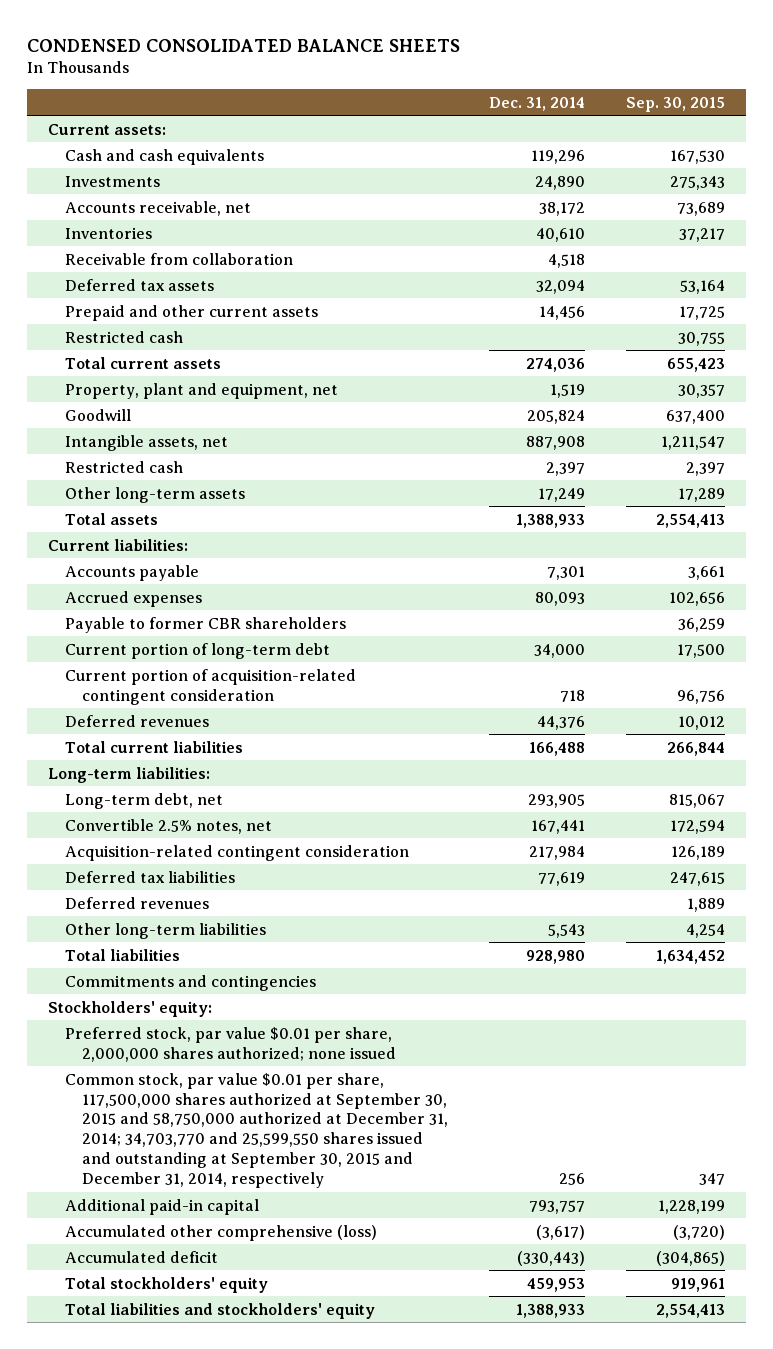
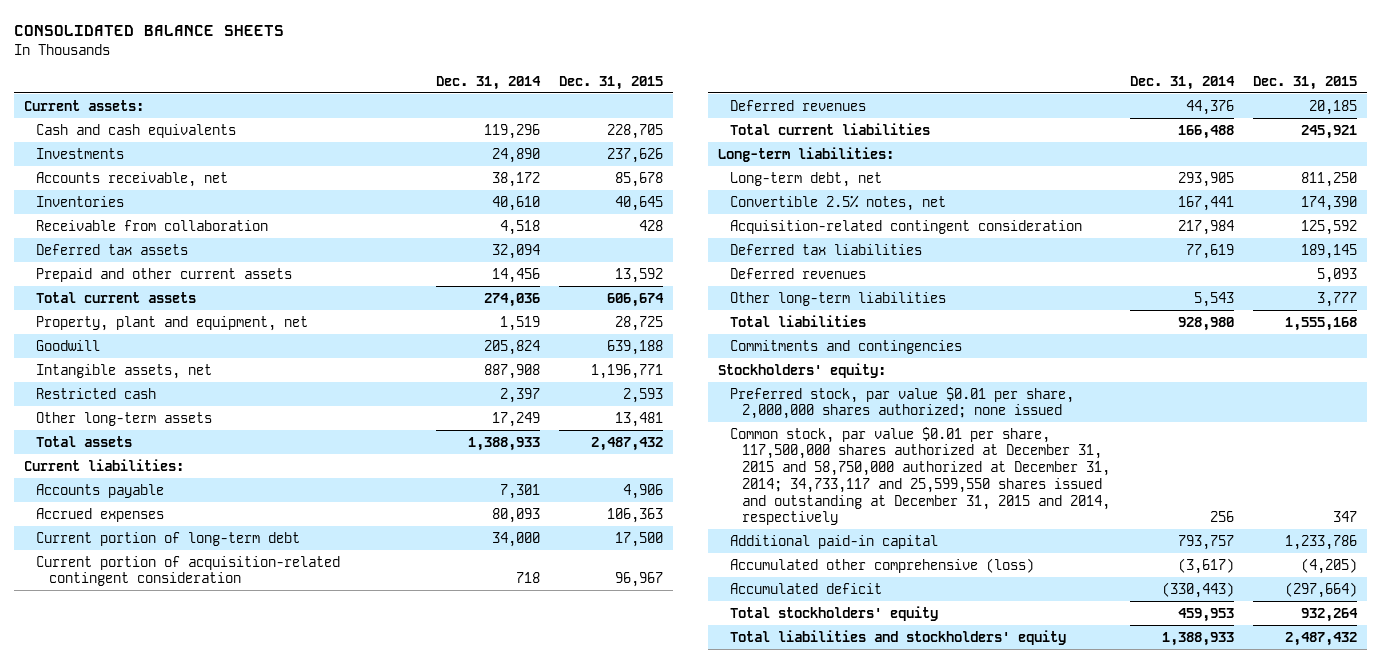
[27,38,461,52] CONDENSED CONSOLIDATED BALANCE SHEETS -> [14,25,285,37] CONSOLIDATED BALANCE SHEETS
[626,96,726,112] Sep. 30, 2015 -> none
none -> [559,75,664,90] Dec. 31, 2015
[64,330,183,343] Restricted cash -> none
[64,616,346,633] Payable to former CBR shareholders -> none
[64,1072,448,1189] Common stock, par value $0.01 per share, 117,500,000 shares authorized at September 30, 2015 and 58,750,000 authorized at December 31, 2014; 34,703,770 and 25,599,550 shares issued and outstanding at September 30, 2015 and December 31, 2014, respectively -> [730,426,1111,526] Common stock, par value $0.01 per share, 117,500,000 shares authorized at December 31, 2015 and 58,750,000 authorized at December 31, 2014; 34,733,117 and 25,599,550 shares issued and outstanding at December 31, 2015 and 2014, respectively

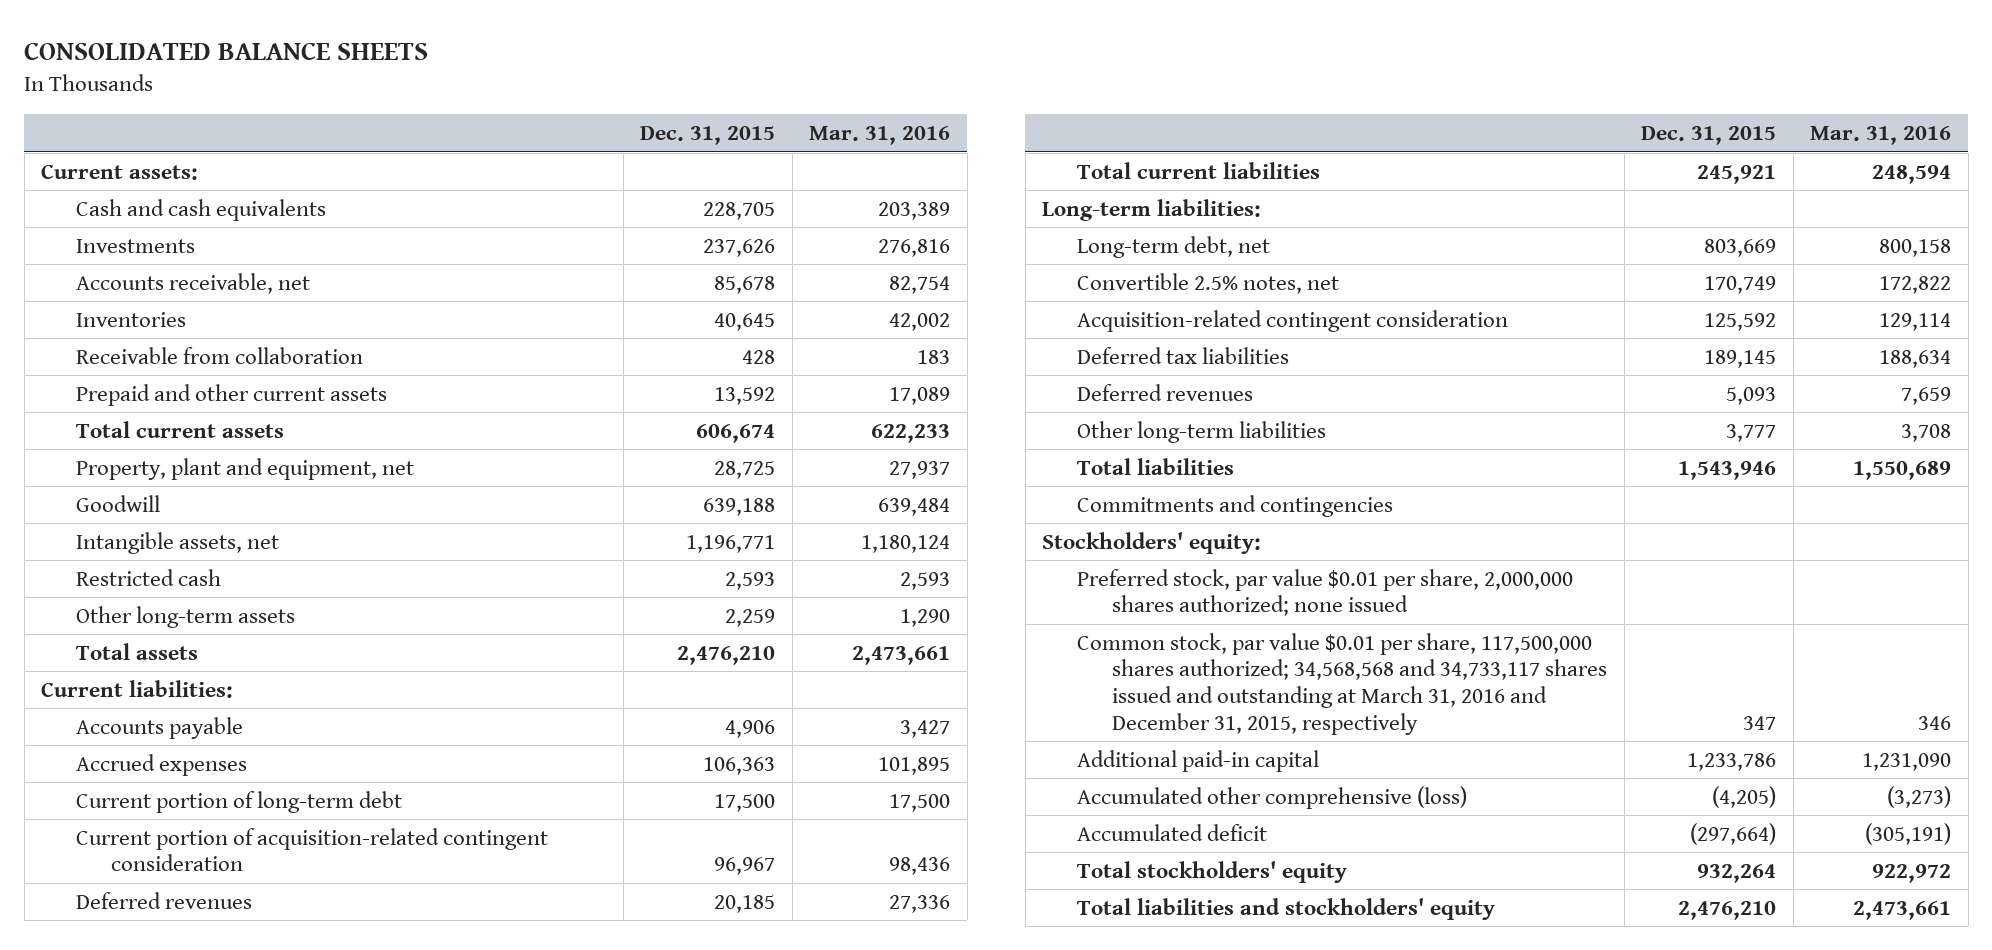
[436,75,542,90] Dec. 31, 2014 -> none
none -> [809,126,951,146] Mar. 31, 2016
[36,243,189,255] Deferred tax assets -> none
[615,411,664,427] 13,481 -> [725,608,776,627] 2,259
[591,436,664,451] 2,487,432 -> [677,645,776,665] 2,476,210
[1301,171,1358,187] 811,250 -> [1704,238,1777,257] 803,669
[1301,195,1358,211] 174,390 -> [1704,275,1777,294] 170,749
[1285,316,1358,331] 1,555,168 -> [1678,460,1777,480] 1,543,946
[730,426,1111,526] Common stock, par value $0.01 per share, 117,500,000 shares authorized at December 31, 2015 and 58,750,000 authorized at December 31, 2014; 34,733,117 and 25,599,550 shares issued and outstanding at December 31, 2015 and 2014, respectively -> [1077,632,1608,735] Common stock, par value $0.01 per share, 117,500,000 shares authorized; 34,568,568 and 34,733,117 shares issued and outstanding at March 31, 2016 and December 31, 2015, respectively
[1285,631,1358,646] 2,487,432 -> [1678,900,1777,920] 2,476,210

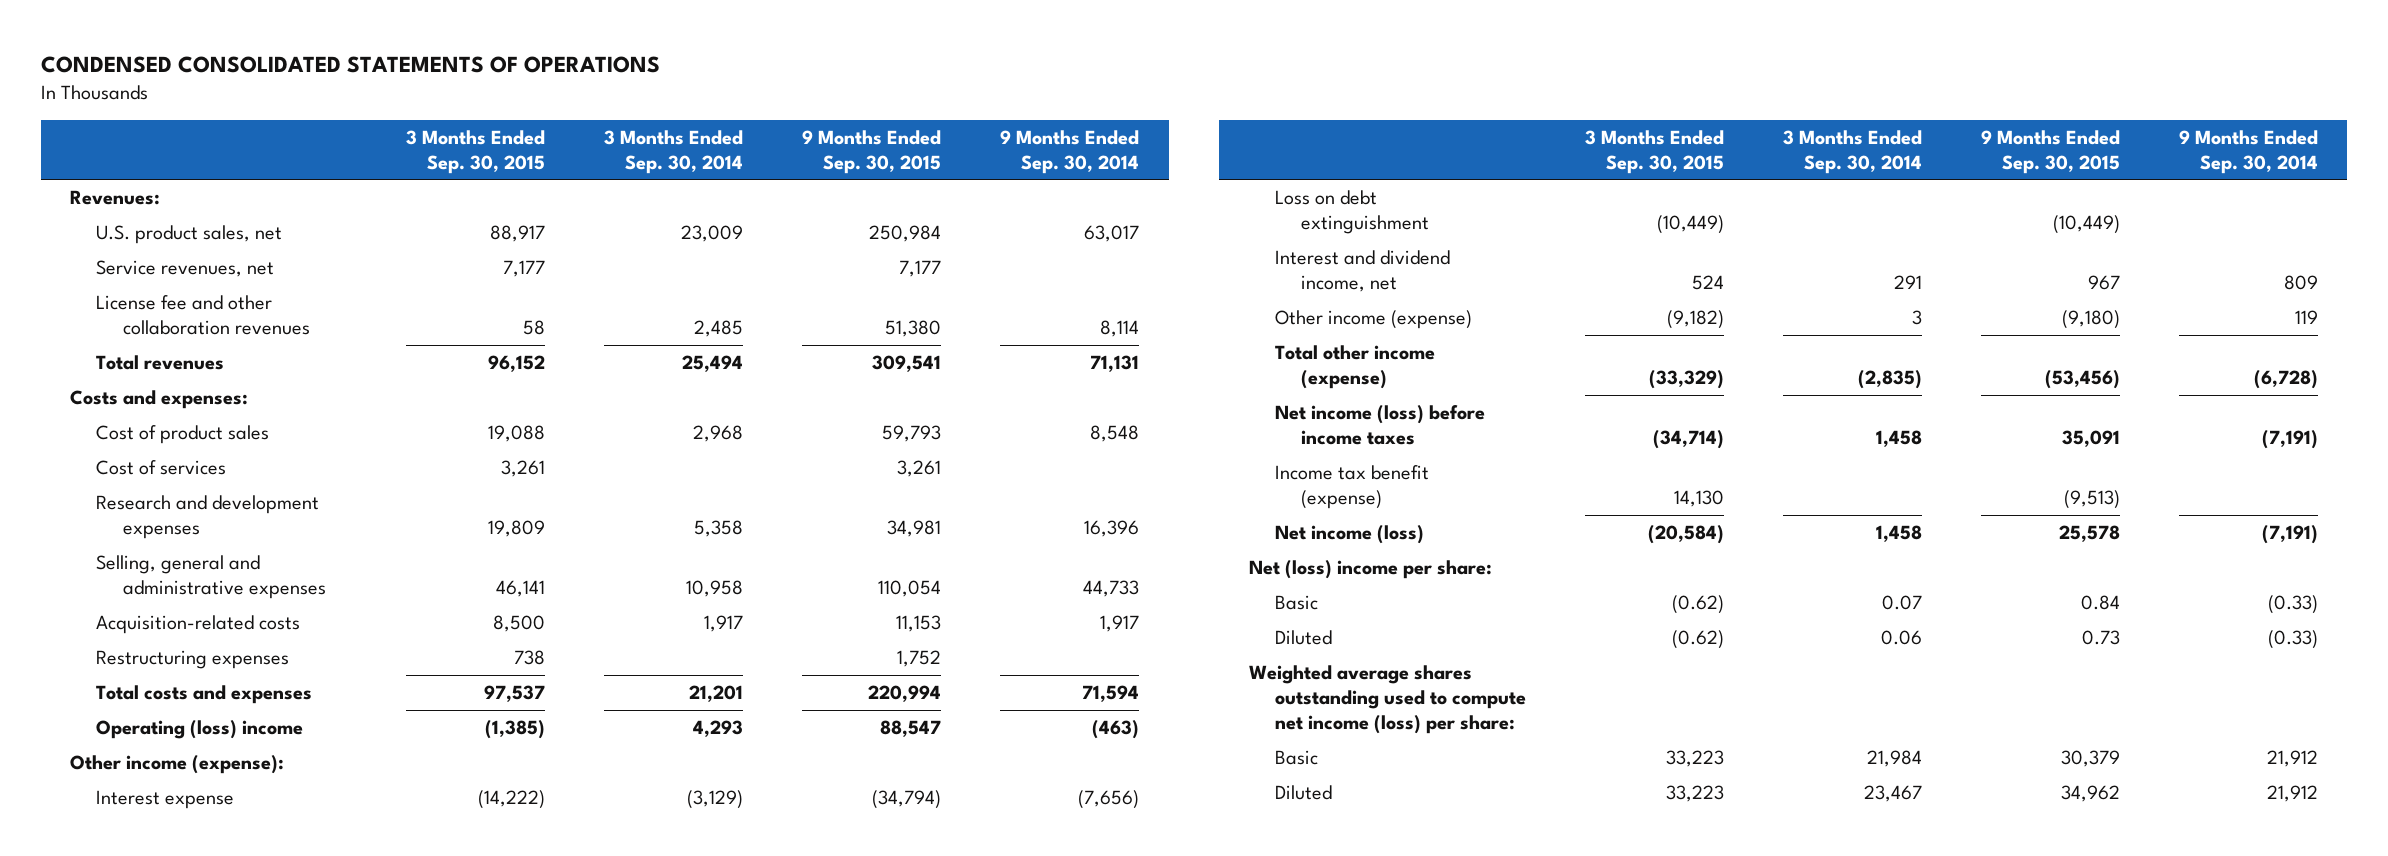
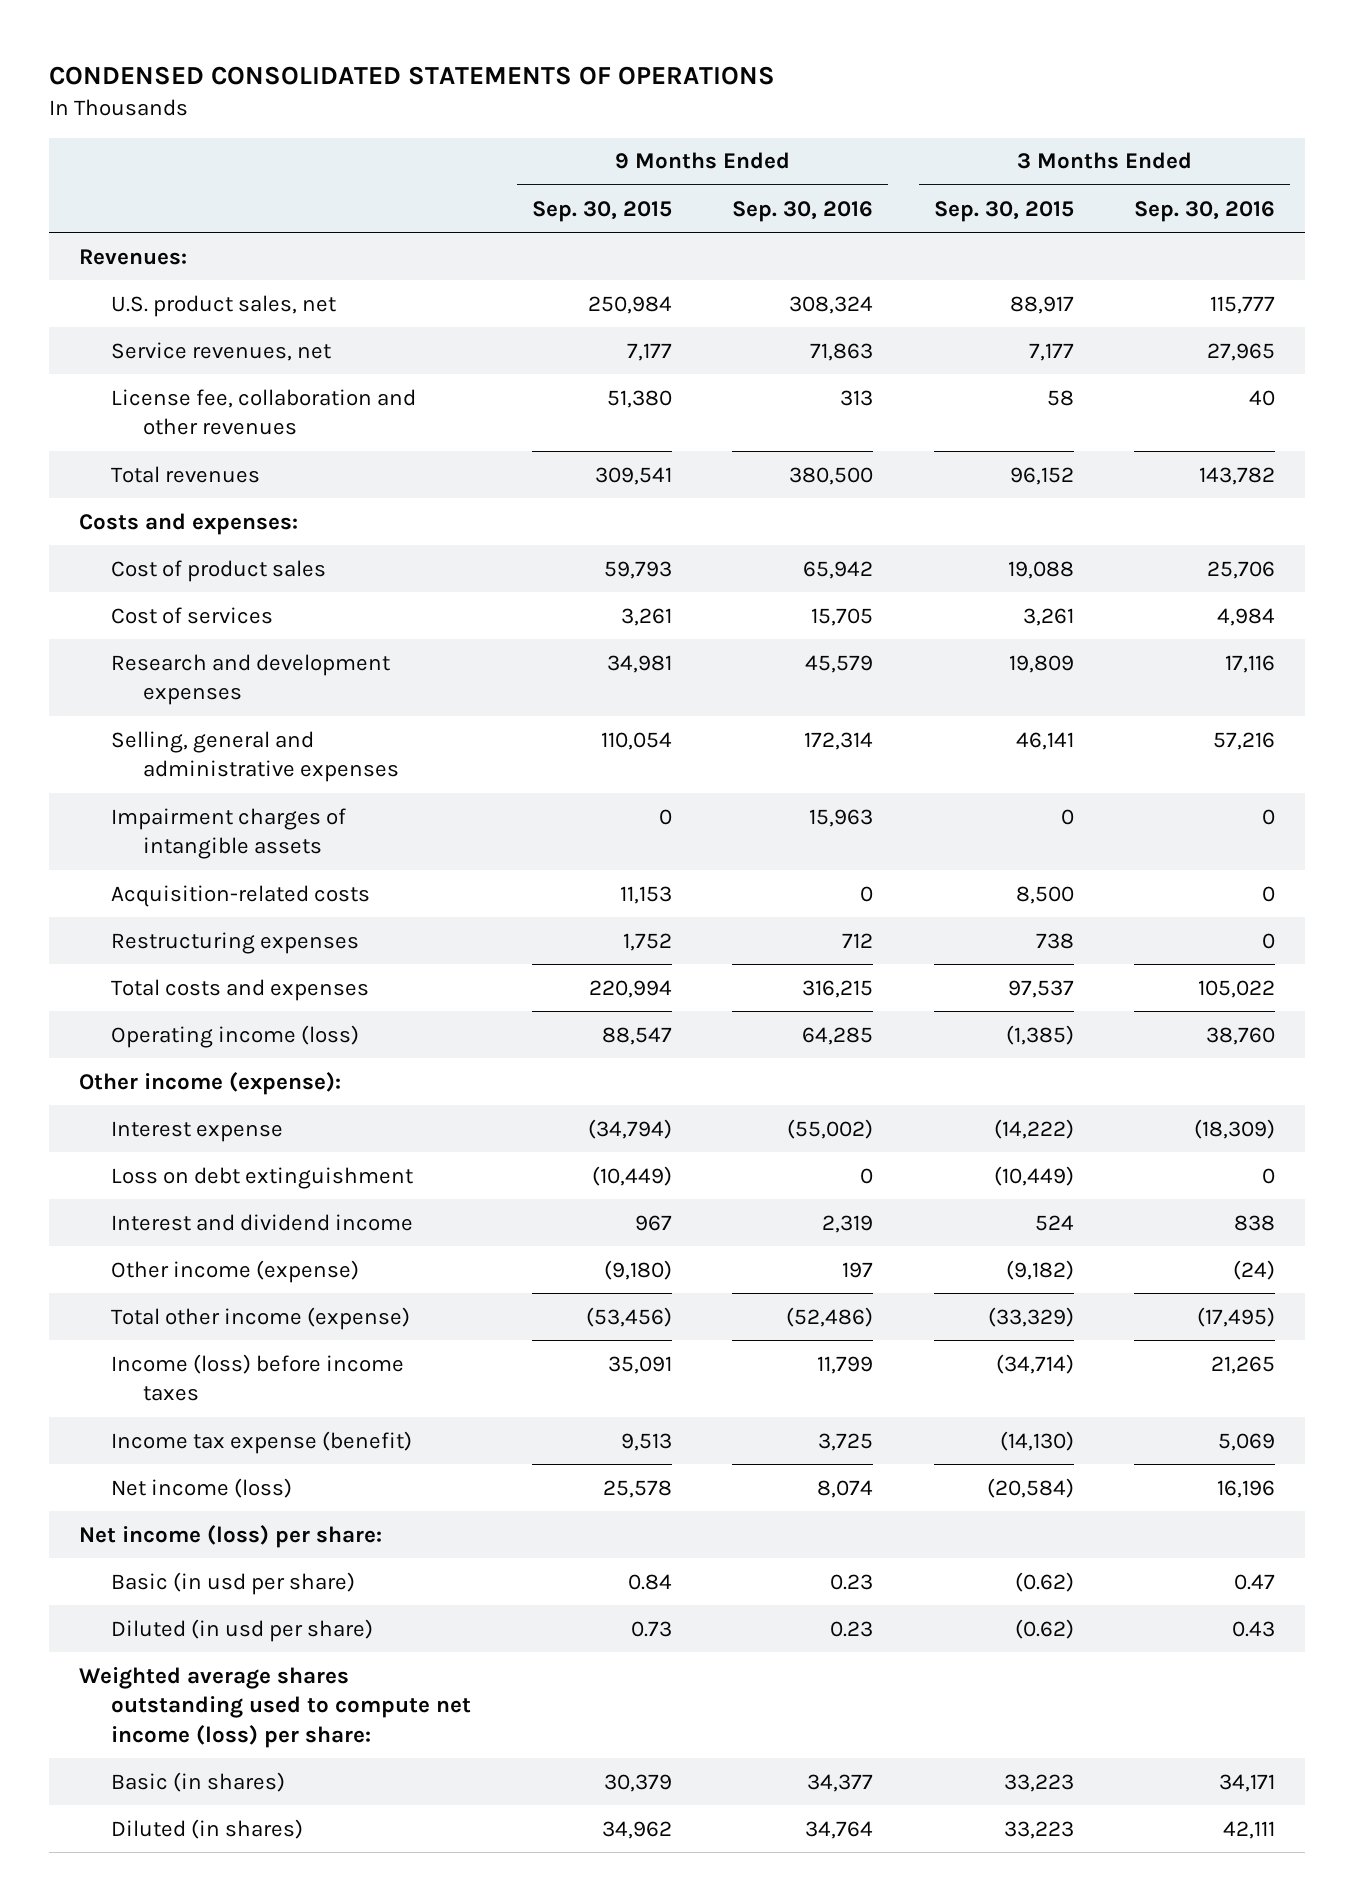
[604,129,744,174] 3 Months Ended Sep. 30, 2014 -> none
[1000,129,1140,174] 9 Months Ended Sep. 30, 2014 -> none
none -> [732,200,874,222] Sep. 30, 2016
none -> [1134,200,1276,222] Sep. 30, 2016
[96,294,310,335] License fee and other collaboration revenues -> [111,388,417,436] License fee, collaboration and other revenues
none -> [111,807,347,860] Impairment charges of intangible assets
[96,719,304,739] Operating (loss) income -> [111,1024,360,1048] Operating income (loss)
[1274,249,1450,292] Interest and dividend income, net -> [111,1213,414,1231] Interest and dividend income
[1274,404,1485,445] Net income (loss) before income taxes -> [111,1353,405,1402] Income (loss) before income taxes
[1274,464,1429,509] Income tax benefit (expense) -> [111,1430,413,1454] Income tax expense (benefit)
[1673,489,1724,507] 14,130 -> [999,1430,1074,1451] (14,130)
[2063,489,2120,509] (9,513) -> [620,1432,672,1451] 9,513
[1248,559,1492,579] Net (loss) income per share: -> [79,1524,383,1548] Net income (loss) per share:
[1274,594,1318,610] Basic -> [111,1571,356,1595] Basic (in usd per share)
[1274,629,1332,645] Diluted -> [111,1618,374,1642] Diluted (in usd per share)
[1274,749,1318,765] Basic -> [111,1771,286,1792] Basic (in shares)
[1274,784,1332,800] Diluted -> [111,1818,304,1839] Diluted (in shares)

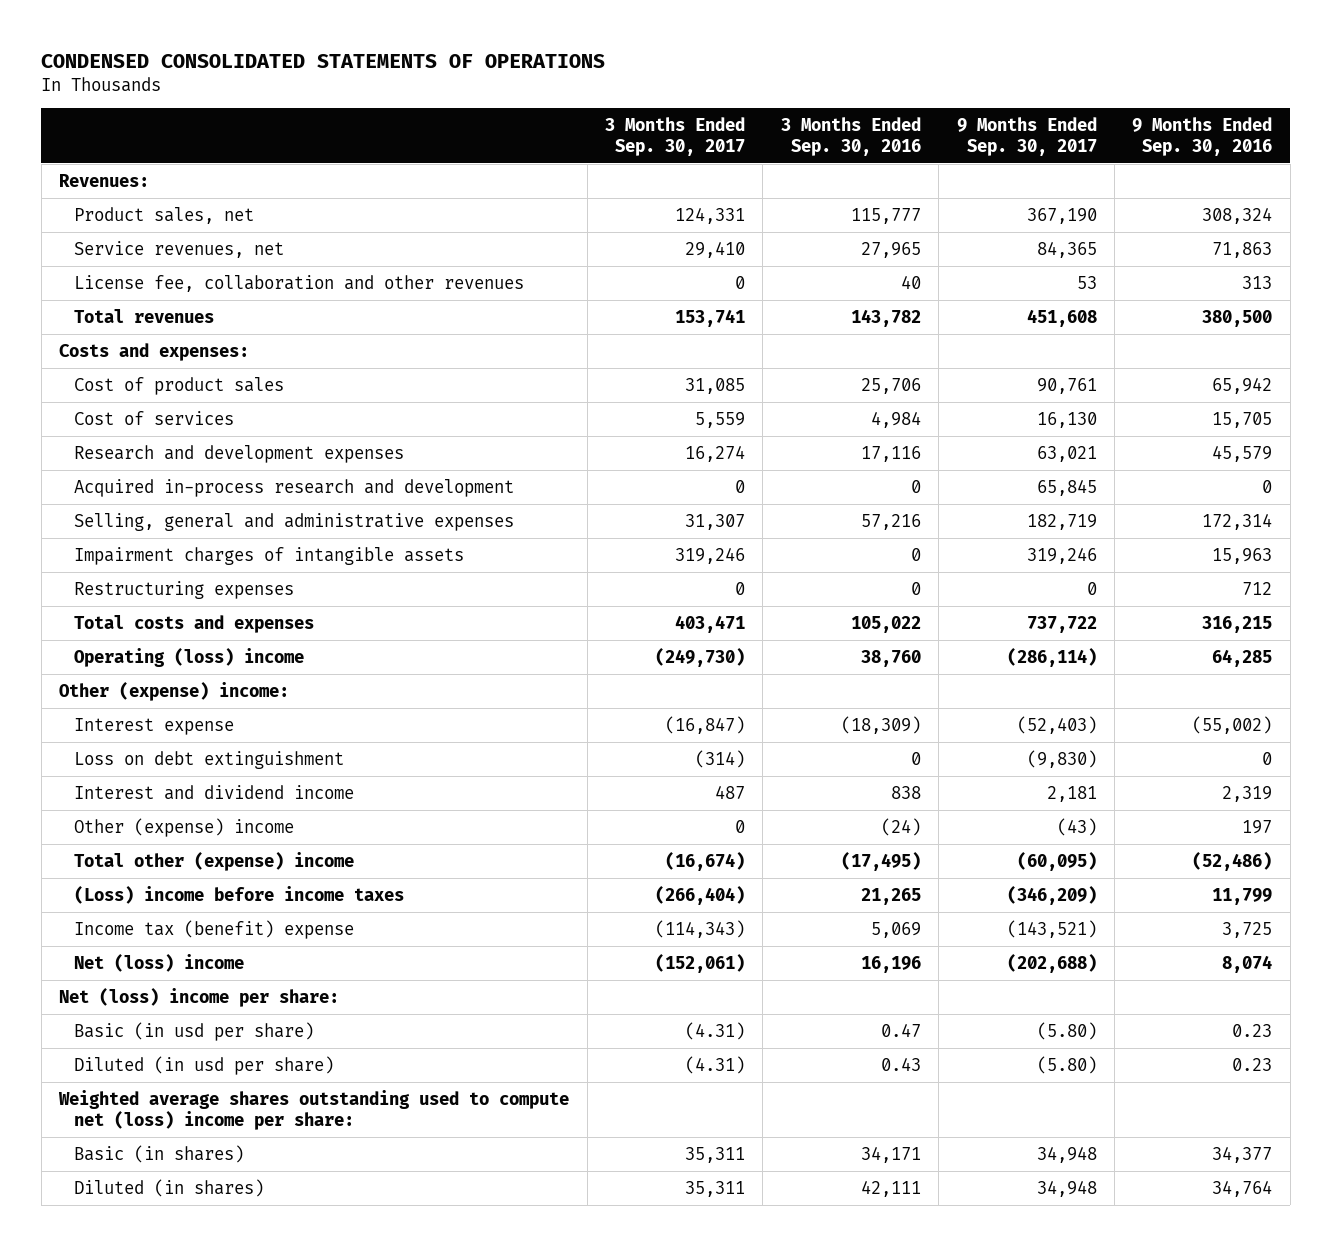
[531,200,672,222] Sep. 30, 2015 -> none
[933,200,1074,222] Sep. 30, 2015 -> none
none -> [605,116,746,156] 3 Months Ended Sep. 30, 2017
none -> [956,116,1097,156] 9 Months Ended Sep. 30, 2017
[111,294,337,317] U.S. product sales, net -> [73,206,254,224] Product sales, net
none -> [73,478,514,497] Acquired in-process research and development
[111,884,371,907] Acquisition-related costs -> none
[111,1024,360,1048] Operating income (loss) -> [73,647,304,667] Operating (loss) income
[79,1071,342,1095] Other income (expense): -> [59,681,290,701] Other (expense) income:
[111,1259,360,1283] Other income (expense) -> [73,817,294,837] Other (expense) income
[111,1306,411,1330] Total other income (expense) -> [73,851,354,871] Total other (expense) income
[111,1353,405,1402] Income (loss) before income taxes -> [73,885,404,904] (Loss) income before income taxes
[111,1430,413,1454] Income tax expense (benefit) -> [73,919,354,939] Income tax (benefit) expense
[111,1477,293,1498] Net income (loss) -> [73,953,244,972] Net (loss) income
[79,1524,383,1548] Net income (loss) per share: -> [59,987,340,1007] Net (loss) income per share:
[79,1666,472,1748] Weighted average shares outstanding used to compute net income (loss) per share: -> [58,1089,570,1130] Weighted average shares outstanding used to compute net (loss) income per share:

